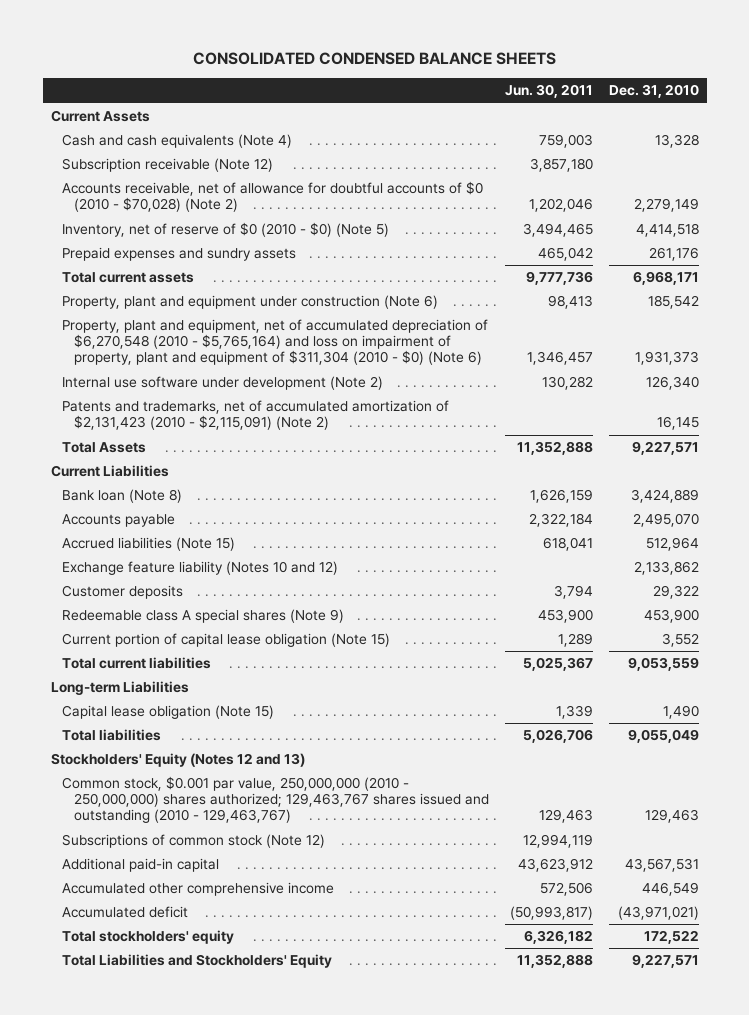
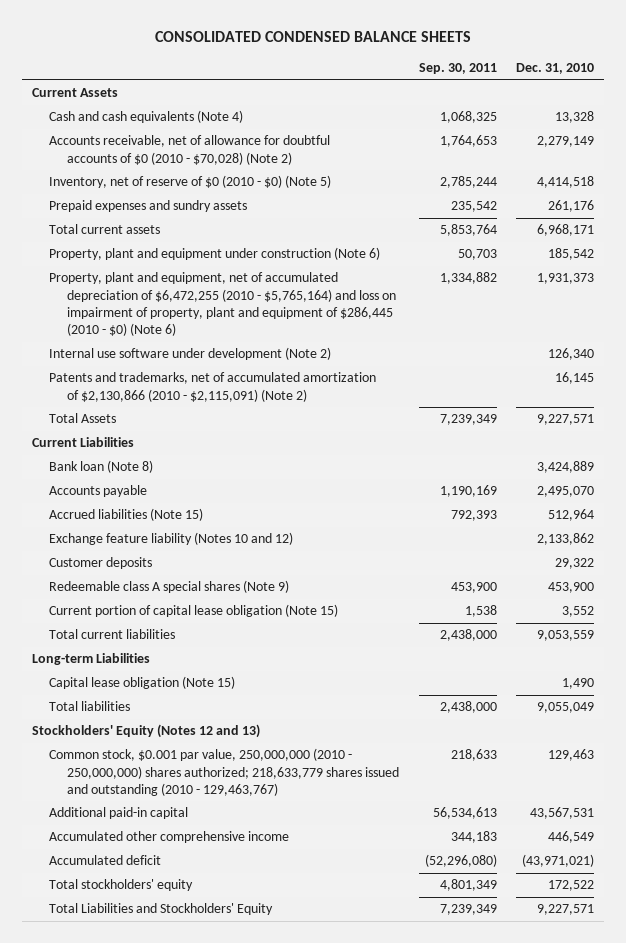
[504,84,593,99] Jun. 30, 2011 -> none
none -> [418,63,497,75] Sep. 30, 2011
[62,158,274,173] Subscription receivable (Note 12) -> none
[62,319,489,366] Property, plant and equipment, net of accumulated depreciation of $6,270,548 (2010 - $5,765,164) and loss on impairment of property, plant and equipment of $311,304 (2010 - $0) (Note 6) -> [49,272,396,337] Property, plant and equipment, net of accumulated depreciation of $6,472,255 (2010 - $5,765,164) and loss on impairment of property, plant and equipment of $286,445 (2010 - $0) (Note 6)
[62,400,450,431] Patents and trademarks, net of accumulated amortization of $2,131,423 (2010 - $2,115,091) (Note 2) -> [49,372,377,402] Patents and trademarks, net of accumulated amortization of $2,130,866 (2010 - $2,115,091) (Note 2)
[62,834,326,849] Subscriptions of common stock (Note 12) -> none
[62,776,490,824] Common stock, $0.001 par value, 250,000,000 (2010 - 250,000,000) shares authorized; 129,463,767 shares issued and outstanding (2010 - 129,463,767) -> [49,748,399,796] Common stock, $0.001 par value, 250,000,000 (2010 - 250,000,000) shares authorized; 218,633,779 shares issued and outstanding (2010 - 129,463,767)

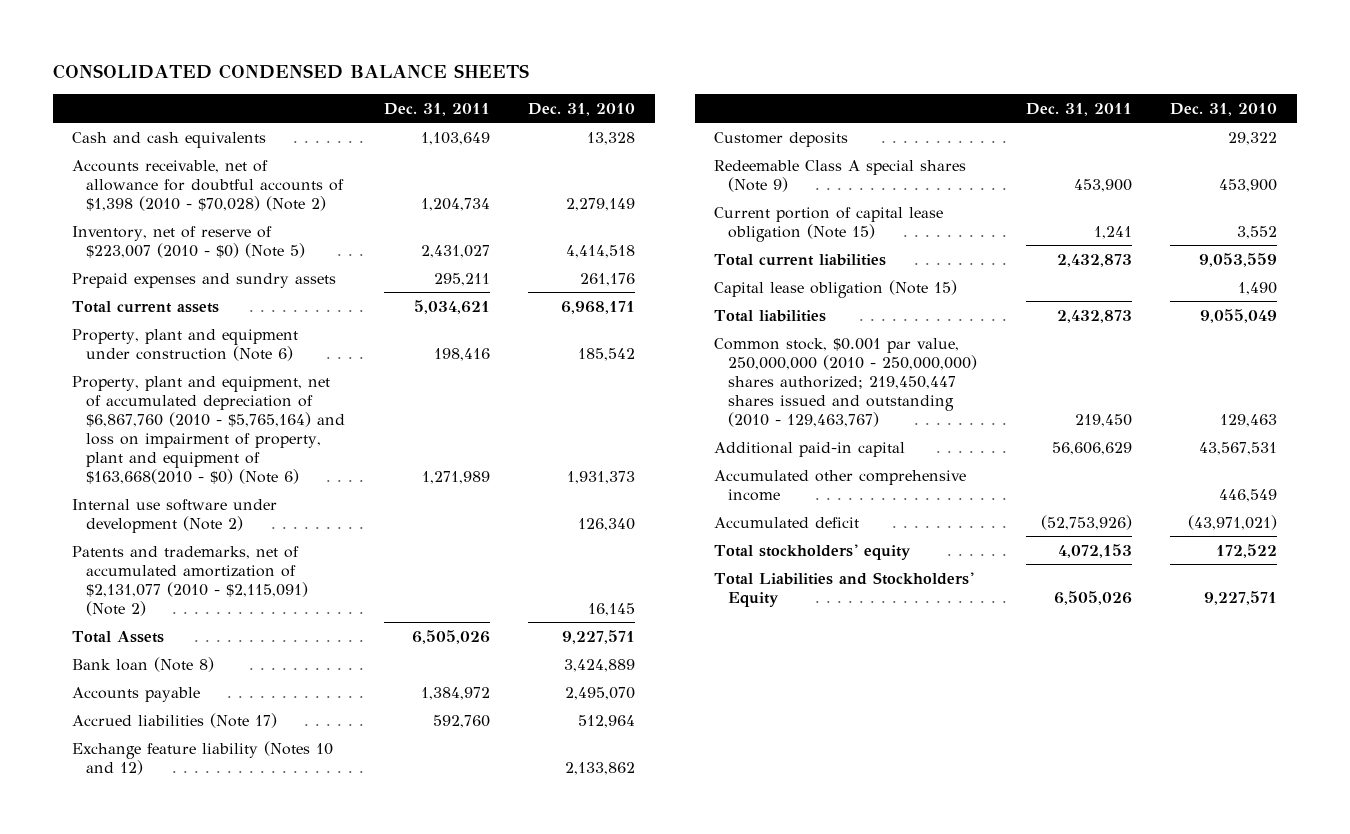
[418,63,497,75] Sep. 30, 2011 -> none
none -> [383,102,490,116] Dec. 31, 2011
[31,88,118,98] Current Assets -> none
[49,110,244,124] Cash and cash equivalents (Note 4) -> [72,131,267,148] Cash and cash equivalents
[49,135,331,165] Accounts receivable, net of allowance for doubtful accounts of $0 (2010 - $70,028) (Note 2) -> [72,159,345,211] Accounts receivable, net of allowance for doubtful accounts of $1,398 (2010 - $70,028) (Note 2)
[49,175,332,189] Inventory, net of reserve of $0 (2010 - $0) (Note 5) -> [72,225,306,258] Inventory, net of reserve of $223,007 (2010 - $0) (Note 5)
[49,272,396,337] Property, plant and equipment, net of accumulated depreciation of $6,472,255 (2010 - $5,765,164) and loss on impairment of property, plant and equipment of $286,445 (2010 - $0) (Note 6) -> [72,375,346,484] Property, plant and equipment, net of accumulated depreciation of $6,867,760 (2010 - $5,765,164) and loss on impairment of property, plant and equipment of $163,668(2010 - $0) (Note 6)
[49,372,377,402] Patents and trademarks, net of accumulated amortization of $2,130,866 (2010 - $2,115,091) (Note 2) -> [72,545,309,616] Patents and trademarks, net of accumulated amortization of $2,131,077 (2010 - $2,115,091) (Note 2)
[31,437,134,448] Current Liabilities -> none
[49,508,204,522] Accrued liabilities (Note 15) -> [72,712,278,728] Accrued liabilities (Note 17)
[49,580,290,594] Redeemable class A special shares (Note 9) -> [714,159,967,192] Redeemable Class A special shares (Note 9)
[31,653,150,666] Long-term Liabilities -> none
[31,724,260,739] Stockholders' Equity (Notes 12 and 13) -> none
[49,748,399,796] Common stock, $0.001 par value, 250,000,000 (2010 - 250,000,000) shares authorized; 218,633,779 shares issued and outstanding (2010 - 129,463,767) -> [714,337,978,427] Common stock, $0.001 par value, 250,000,000 (2010 - 250,000,000) shares authorized; 219,450,447 shares issued and outstanding (2010 - 129,463,767)

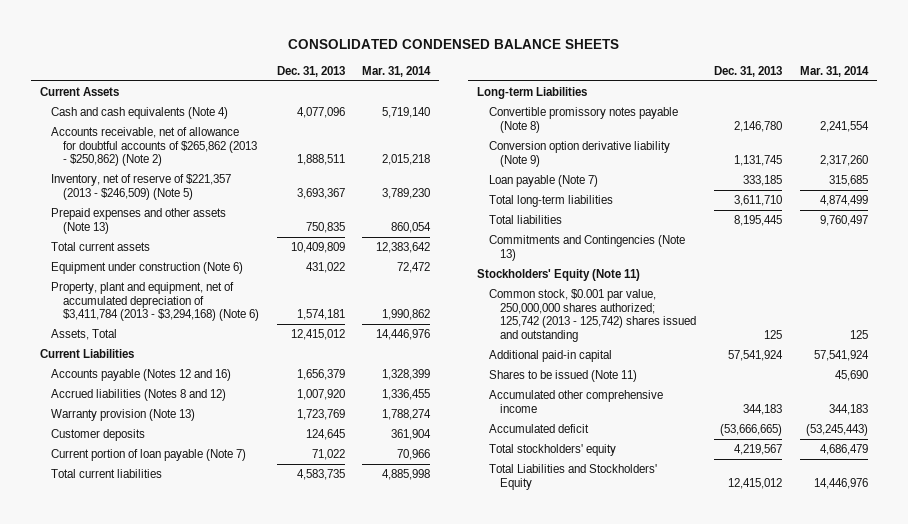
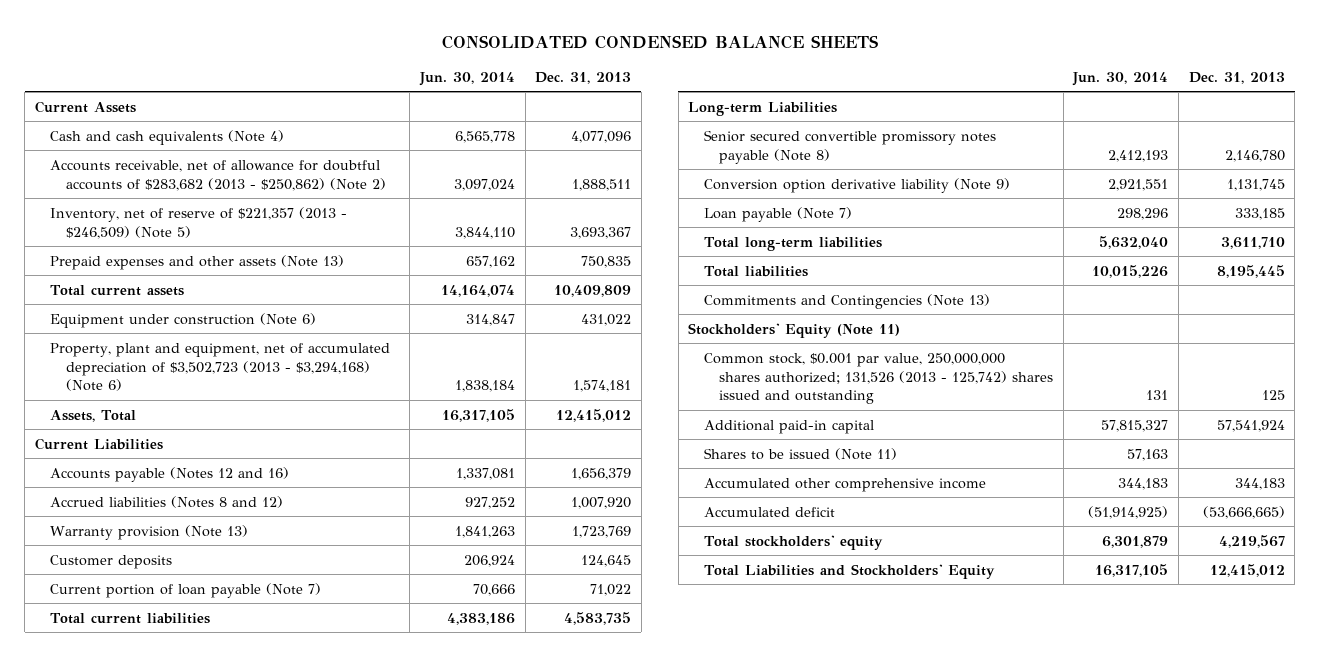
[362,65,432,77] Mar. 31, 2014 -> none
none -> [419,71,516,86] Jun. 30, 2014
[51,127,257,167] Accounts receivable, net of allowance for doubtful accounts of $265,862 (2013 - $250,862) (Note 2) -> [50,159,386,191] Accounts receivable, net of allowance for doubtful accounts of $283,682 (2013 - $250,862) (Note 2)
[51,282,259,322] Property, plant and equipment, net of accumulated depreciation of $3,411,784 (2013 - $3,294,168) (Note 6) -> [50,342,391,392] Property, plant and equipment, net of accumulated depreciation of $3,502,723 (2013 - $3,294,168) (Note 6)
[488,107,678,133] Convertible promissory notes payable (Note 8) -> [703,129,996,164] Senior secured convertible promissory notes payable (Note 8)
[488,289,697,342] Common stock, $0.001 par value, 250,000,000 shares authorized; 125,742 (2013 - 125,742) shares issued and outstanding -> [703,352,1054,405] Common stock, $0.001 par value, 250,000,000 shares authorized; 131,526 (2013 - 125,742) shares issued and outstanding

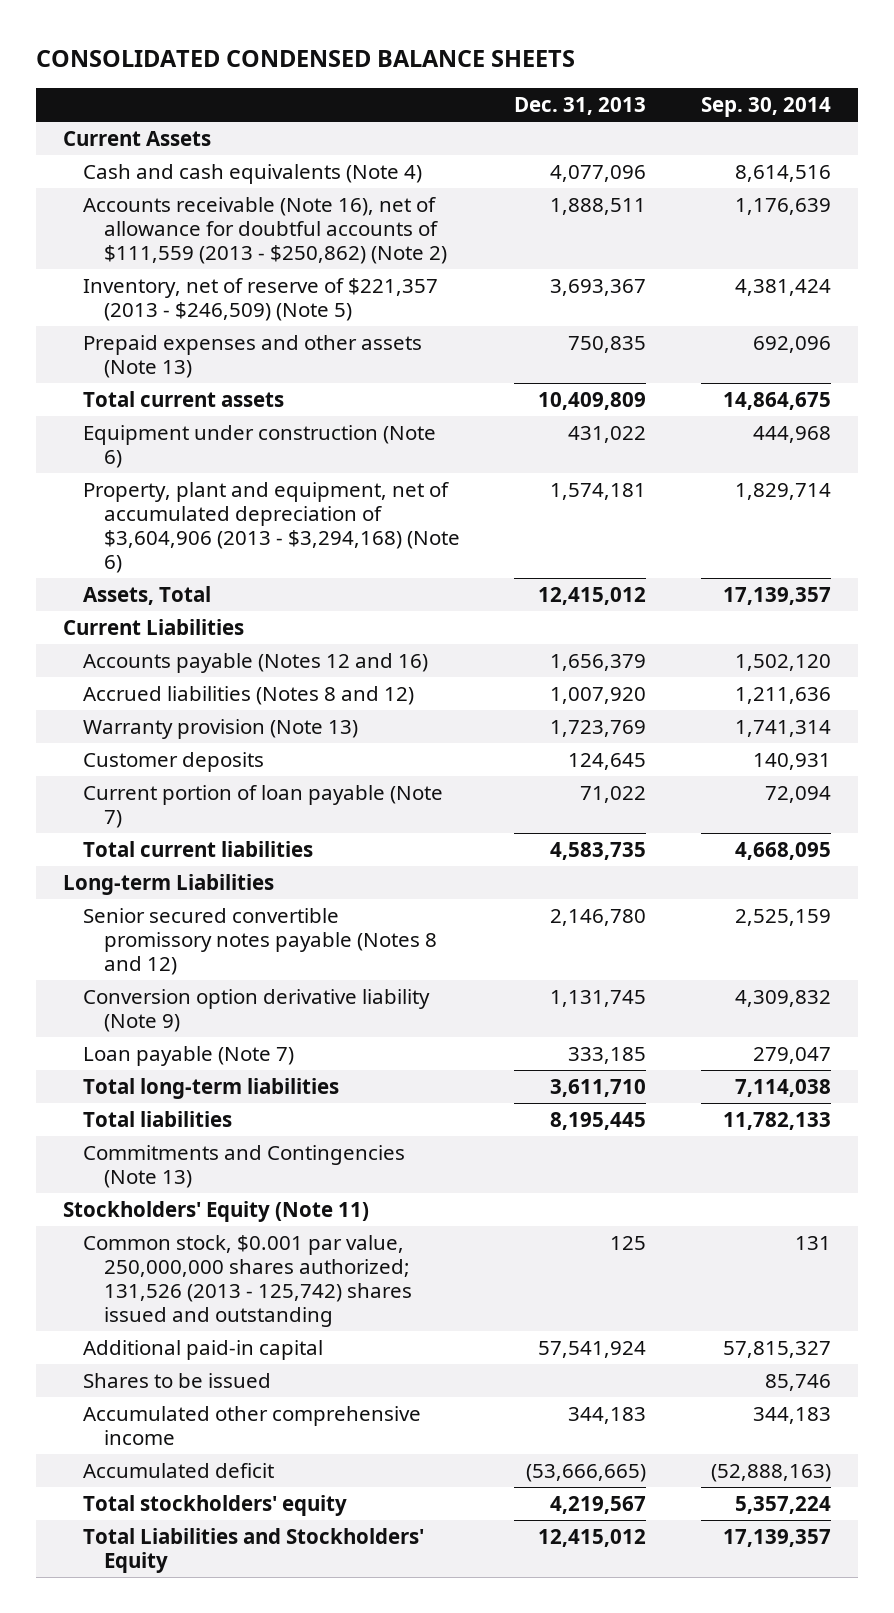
[419,71,516,86] Jun. 30, 2014 -> none
none -> [700,96,831,117] Sep. 30, 2014
[50,159,386,191] Accounts receivable, net of allowance for doubtful accounts of $283,682 (2013 - $250,862) (Note 2) -> [83,196,447,264] Accounts receivable (Note 16), net of allowance for doubtful accounts of $111,559 (2013 - $250,862) (Note 2)
[50,342,391,392] Property, plant and equipment, net of accumulated depreciation of $3,502,723 (2013 - $3,294,168) (Note 6) -> [83,481,460,574] Property, plant and equipment, net of accumulated depreciation of $3,604,906 (2013 - $3,294,168) (Note 6)
[703,129,996,164] Senior secured convertible promissory notes payable (Note 8) -> [83,907,437,975] Senior secured convertible promissory notes payable (Notes 8 and 12)
[703,447,897,460] Shares to be issued (Note 11) -> [83,1372,272,1388] Shares to be issued

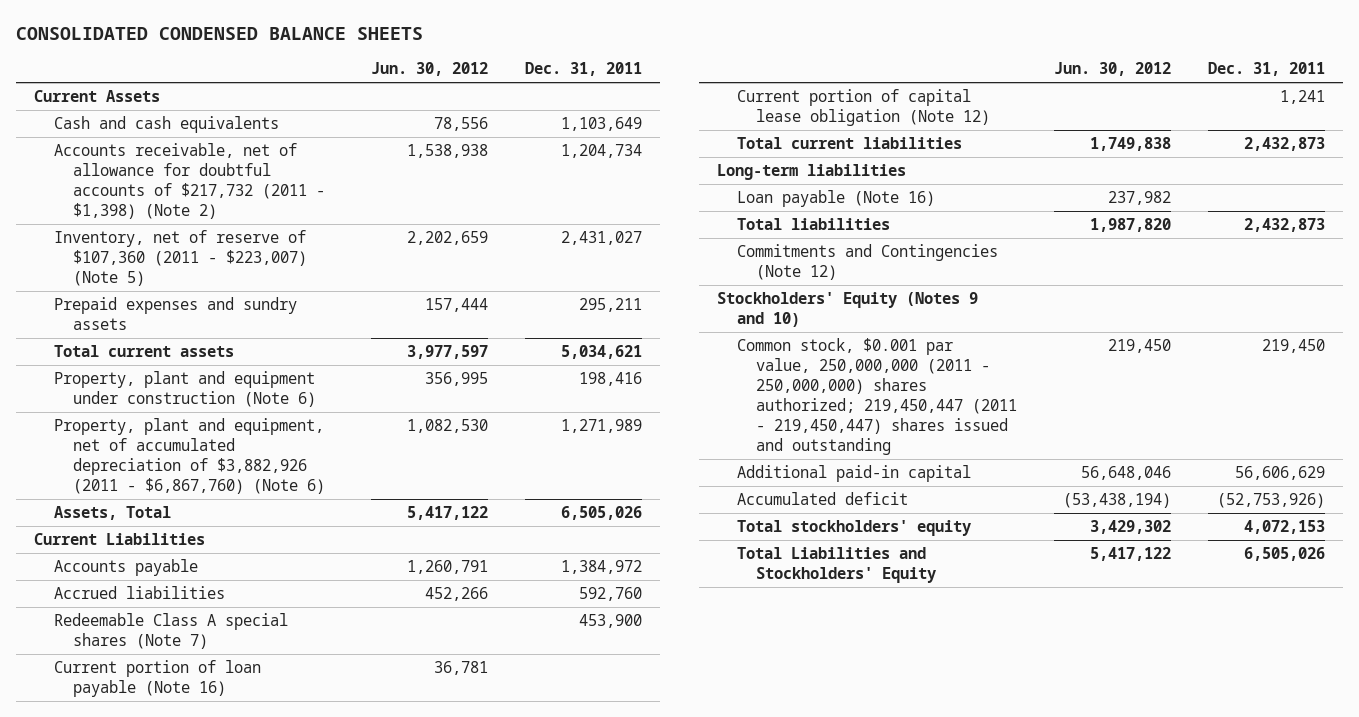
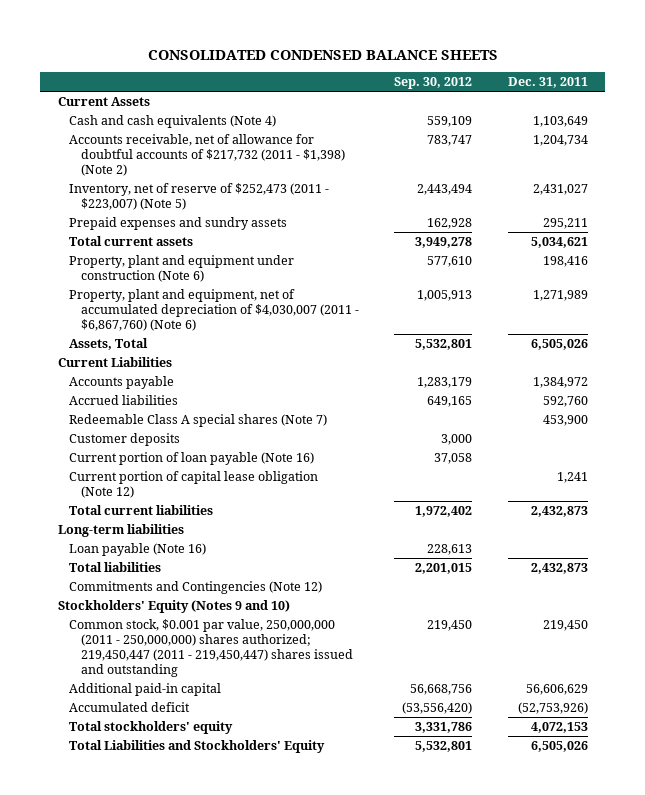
[370,62,488,77] Jun. 30, 2012 -> none
none -> [394,77,473,90] Sep. 30, 2012
[53,116,279,134] Cash and cash equivalents -> [69,115,277,129] Cash and cash equivalents (Note 4)
[53,230,308,287] Inventory, net of reserve of $107,360 (2011 - $223,007) (Note 5) -> [69,183,330,211] Inventory, net of reserve of $252,473 (2011 - $223,007) (Note 5)
[53,418,326,495] Property, plant and equipment, net of accumulated depreciation of $3,882,926 (2011 - $6,867,760) (Note 6) -> [69,289,360,332] Property, plant and equipment, net of accumulated depreciation of $4,030,007 (2011 - $6,867,760) (Note 6)
none -> [69,433,181,447] Customer deposits

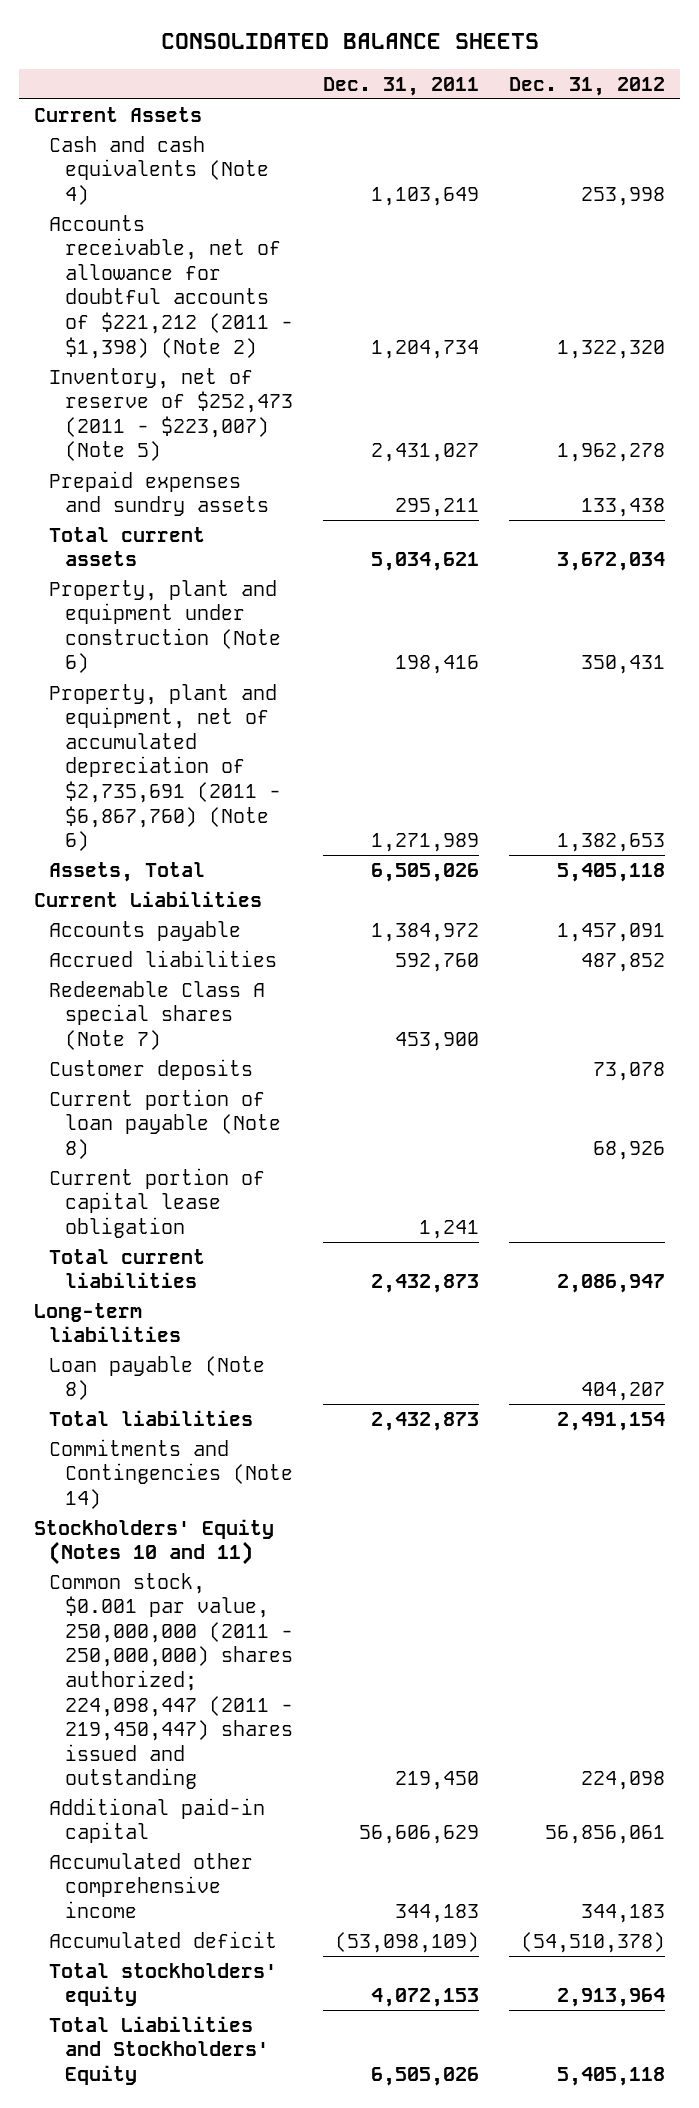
[147,49,498,60] CONSOLIDATED CONDENSED BALANCE SHEETS -> [160,33,539,50] CONSOLIDATED BALANCE SHEETS
[394,77,473,90] Sep. 30, 2012 -> none
none -> [508,76,665,96] Dec. 31, 2012
[69,134,346,177] Accounts receivable, net of allowance for doubtful accounts of $217,732 (2011 - $1,398) (Note 2) -> [49,214,293,359] Accounts receivable, net of allowance for doubtful accounts of $221,212 (2011 - $1,398) (Note 2)
[69,289,360,332] Property, plant and equipment, net of accumulated depreciation of $4,030,007 (2011 - $6,867,760) (Note 6) -> [49,683,281,852] Property, plant and equipment, net of accumulated depreciation of $2,735,691 (2011 - $6,867,760) (Note 6)
[69,452,315,466] Current portion of loan payable (Note 16) -> [49,1088,281,1159] Current portion of loan payable (Note 8)
[69,471,319,499] Current portion of capital lease obligation (Note 12) -> [49,1167,266,1238] Current portion of capital lease obligation
[69,543,207,557] Loan payable (Note 16) -> [49,1355,266,1401] Loan payable (Note 8)
[69,581,323,595] Commitments and Contingencies (Note 12) -> [49,1438,293,1509] Commitments and Contingencies (Note 14)
[57,600,290,614] Stockholders' Equity (Notes 9 and 10) -> [34,1518,275,1566] Stockholders' Equity (Notes 10 and 11)
[69,619,354,678] Common stock, $0.001 par value, 250,000,000 (2011 - 250,000,000) shares authorized; 219,450,447 (2011 - 219,450,447) shares issued and outstanding -> [49,1572,293,1790] Common stock, $0.001 par value, 250,000,000 (2011 - 250,000,000) shares authorized; 224,098,447 (2011 - 219,450,447) shares issued and outstanding
none -> [49,1852,254,1918] Accumulated other comprehensive income
[517,702,588,715] (52,753,926) -> [334,1931,479,1953] (53,098,109)

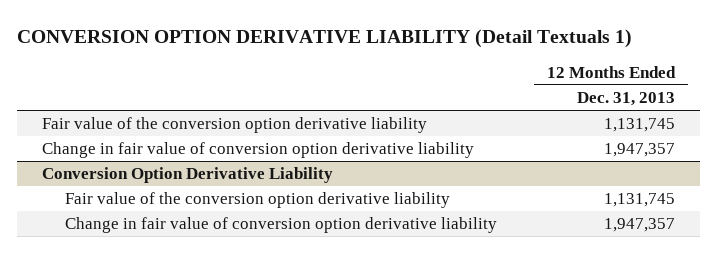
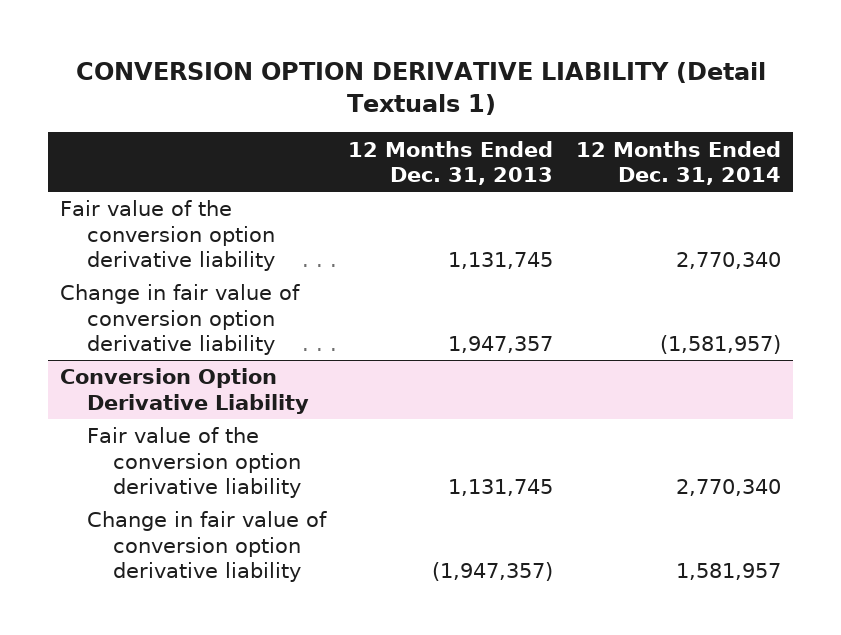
none -> [576,140,782,185] 12 Months Ended Dec. 31, 2014
[604,218,676,233] 1,947,357 -> [432,561,554,581] (1,947,357)

